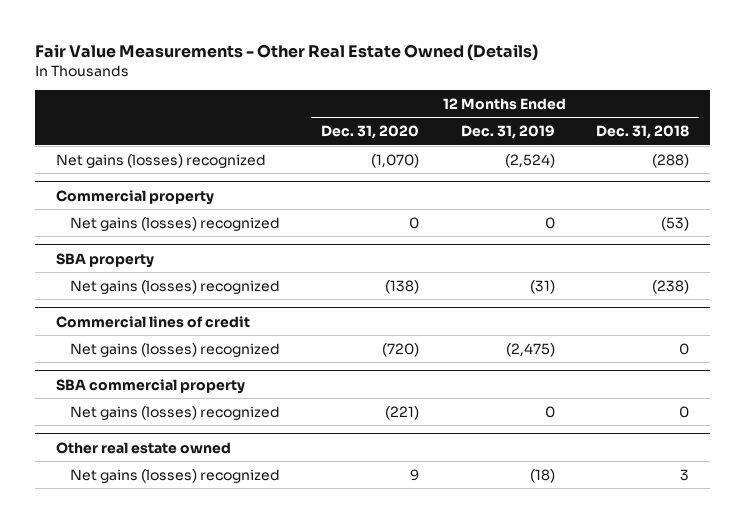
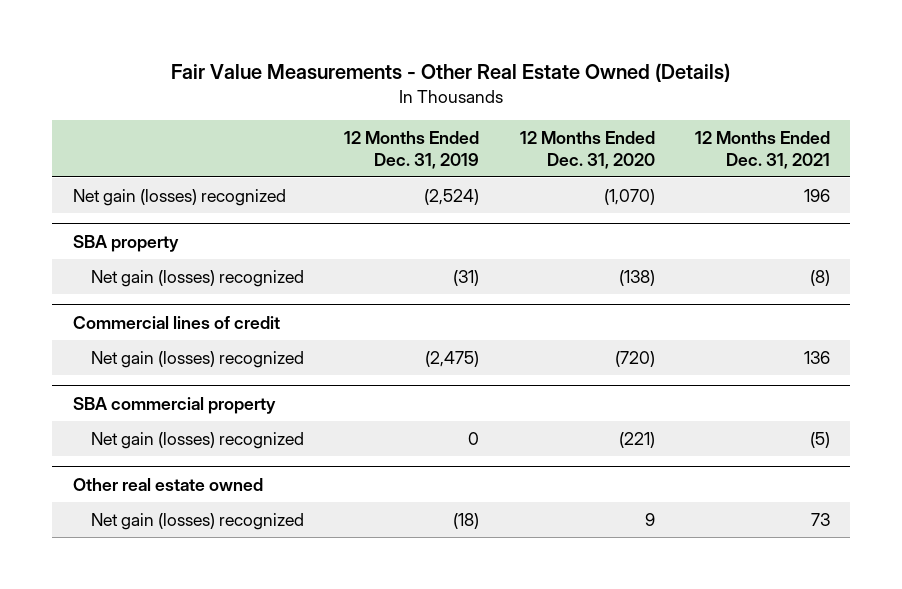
[596,125,690,140] Dec. 31, 2018 -> none
none -> [694,130,830,169] 12 Months Ended Dec. 31, 2021
[56,189,215,205] Commercial property -> none
[69,216,280,231] Net gains (losses) recognized -> none
[56,153,267,168] Net gains (losses) recognized -> [72,188,286,206] Net gain (losses) recognized
[69,279,280,294] Net gains (losses) recognized -> [90,269,304,287] Net gain (losses) recognized
[69,342,280,357] Net gains (losses) recognized -> [90,350,304,368] Net gain (losses) recognized
[69,405,280,420] Net gains (losses) recognized -> [90,431,304,449] Net gain (losses) recognized
[69,468,280,483] Net gains (losses) recognized -> [90,512,304,530] Net gain (losses) recognized

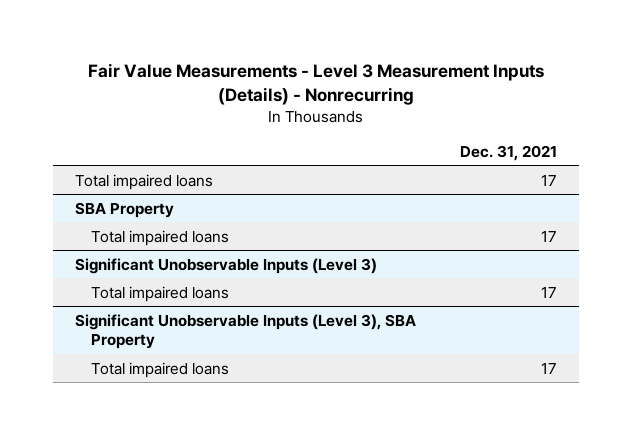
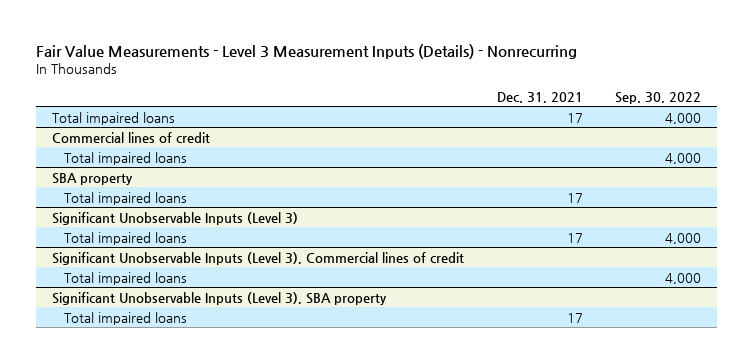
none -> [615,91,702,104] Sep. 30, 2022
[74,201,174,218] SBA Property -> [52,131,211,143] Commercial lines of credit
none -> [63,151,187,165] Total impaired loans
none -> [52,172,134,185] SBA property
none -> [52,251,465,265] Significant Unobservable Inputs (Level 3), Commercial lines of credit
none -> [63,271,187,285] Total impaired loans
[74,313,416,349] Significant Unobservable Inputs (Level 3), SBA Property -> [52,291,388,305] Significant Unobservable Inputs (Level 3), SBA property

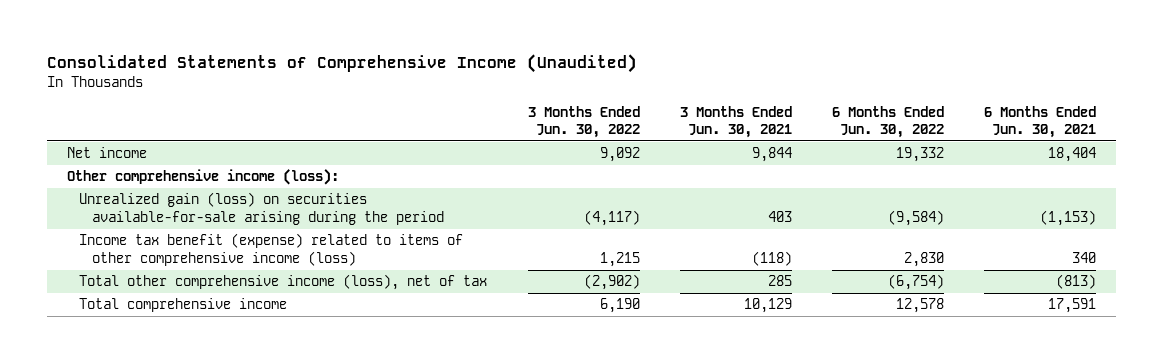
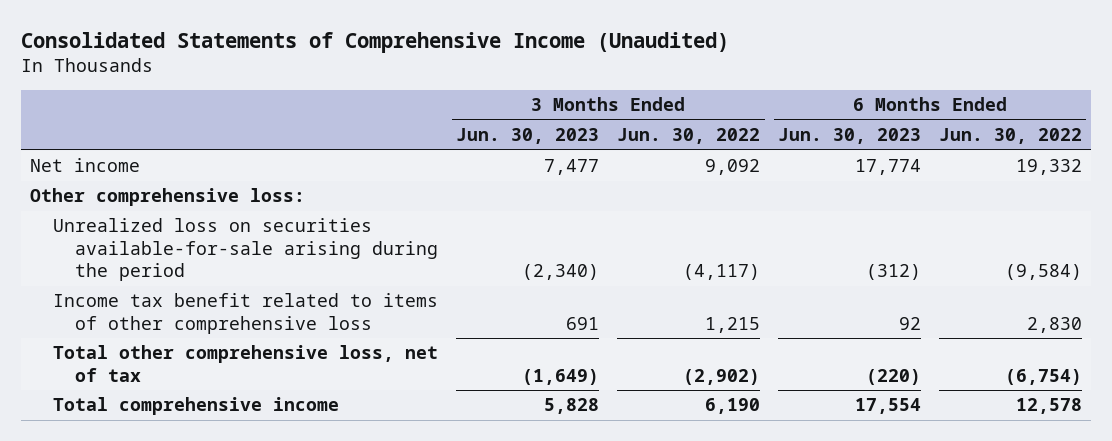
[679,105,792,139] 3 Months Ended Jun. 30, 2021 -> none
[984,105,1097,139] 6 Months Ended Jun. 30, 2021 -> none
none -> [456,128,600,145] Jun. 30, 2023
none -> [778,128,922,145] Jun. 30, 2023
[66,169,339,186] Other comprehensive income (loss): -> [29,188,305,207] Other comprehensive loss:
[79,192,445,225] Unrealized gain (loss) on securities available-for-sale arising during the period -> [52,218,439,282] Unrealized loss on securities available-for-sale arising during the period
[79,233,464,266] Income tax benefit (expense) related to items of other comprehensive income (loss) -> [52,293,438,334] Income tax benefit related to items of other comprehensive loss
[79,274,488,291] Total other comprehensive income (loss), net of tax -> [52,345,438,382] Total other comprehensive loss, net of tax

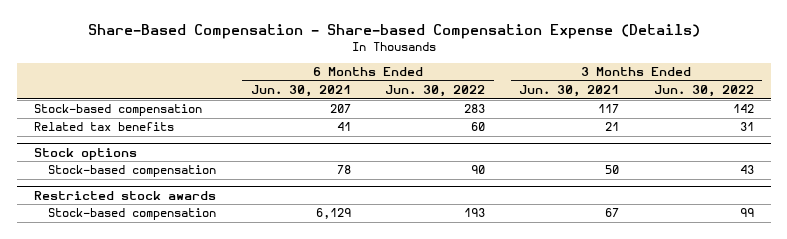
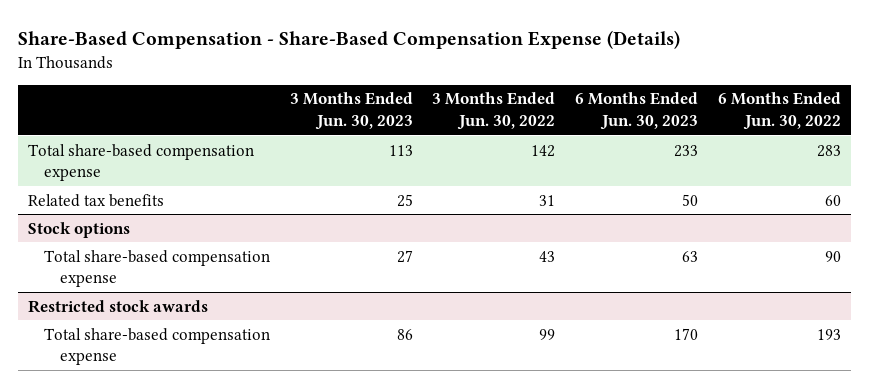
[87,23,700,39] Share-Based Compensation - Share-based Compensation Expense (Details) -> [17,29,680,49] Share-Based Compensation - Share-Based Compensation Expense (Details)
[250,85,351,98] Jun. 30, 2021 -> none
[519,85,620,98] Jun. 30, 2021 -> none
none -> [289,92,413,131] 3 Months Ended Jun. 30, 2023
none -> [575,92,699,131] 6 Months Ended Jun. 30, 2023
[33,104,202,117] Stock-based compensation -> [27,143,254,182] Total share-based compensation expense
[48,165,217,178] Stock-based compensation -> [43,249,270,288] Total share-based compensation expense
[48,208,217,221] Stock-based compensation -> [43,327,270,366] Total share-based compensation expense

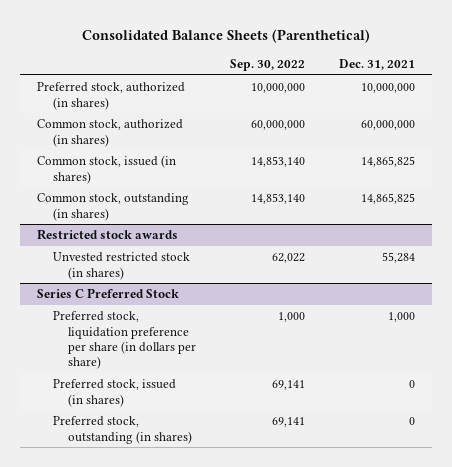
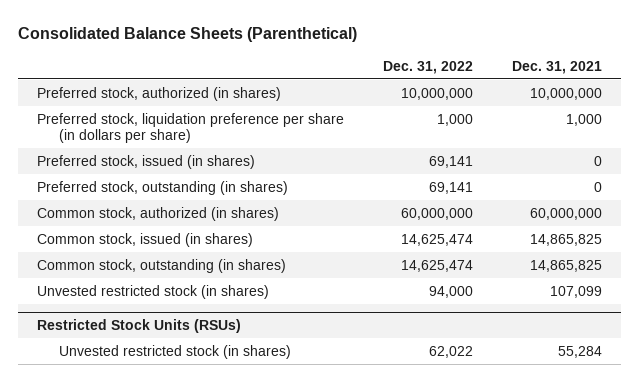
[229,58,305,71] Sep. 30, 2022 -> none
none -> [382,60,473,74] Dec. 31, 2022
none -> [37,112,345,144] Preferred stock, liquidation preference per share (in dollars per share)
none -> [37,154,256,169] Preferred stock, issued (in shares)
none -> [37,180,289,195] Preferred stock, outstanding (in shares)
none -> [37,284,270,299] Unvested restricted stock (in shares)
[37,229,179,241] Restricted stock awards -> [37,318,242,333] Restricted Stock Units (RSUs)
[37,288,180,299] Series C Preferred Stock -> none
[52,311,196,370] Preferred stock, liquidation preference per share (in dollars per share) -> none
[52,379,176,407] Preferred stock, issued (in shares) -> none
[52,416,192,444] Preferred stock, outstanding (in shares) -> none

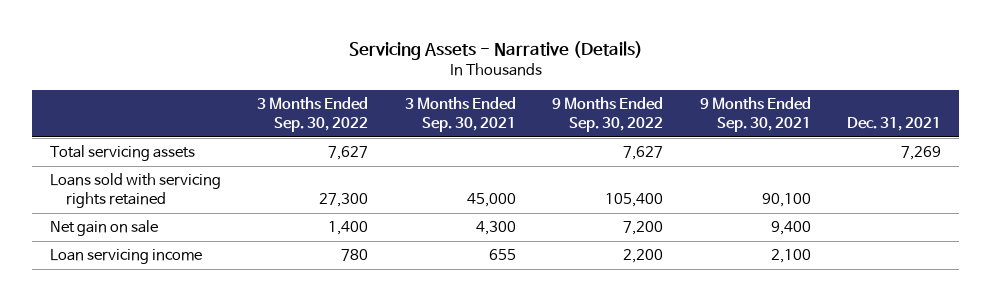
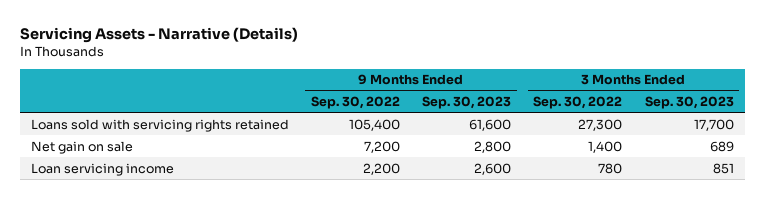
[404,97,516,133] 3 Months Ended Sep. 30, 2021 -> none
[699,97,811,133] 9 Months Ended Sep. 30, 2021 -> none
[847,117,942,132] Dec. 31, 2021 -> none
none -> [422,96,512,110] Sep. 30, 2023
none -> [644,96,734,110] Sep. 30, 2023
[49,145,195,162] Total servicing assets -> none

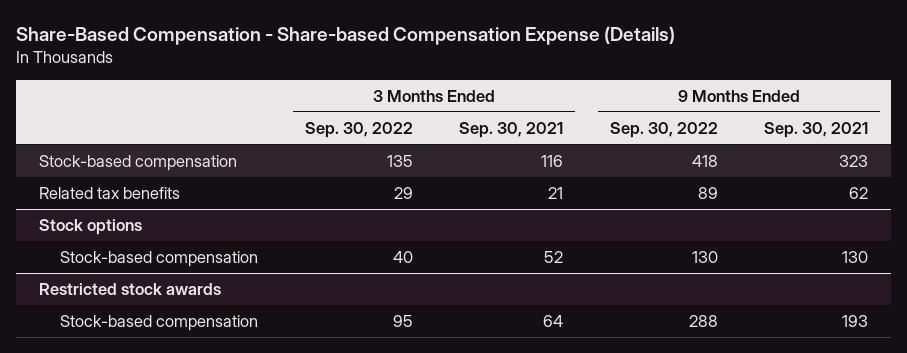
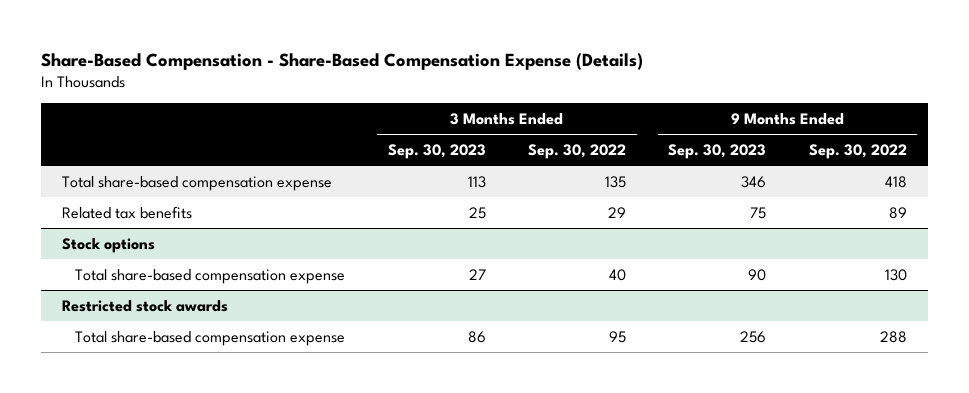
[15,26,675,46] Share-Based Compensation - Share-based Compensation Expense (Details) -> [40,52,643,70] Share-Based Compensation - Share-Based Compensation Expense (Details)
[459,121,564,138] Sep. 30, 2021 -> none
[764,121,869,138] Sep. 30, 2021 -> none
none -> [387,143,486,159] Sep. 30, 2023
none -> [668,143,767,159] Sep. 30, 2023
[38,155,237,172] Stock-based compensation -> [62,175,333,191] Total share-based compensation expense
[60,251,259,268] Stock-based compensation -> [75,268,346,284] Total share-based compensation expense
[60,315,259,332] Stock-based compensation -> [75,330,346,346] Total share-based compensation expense

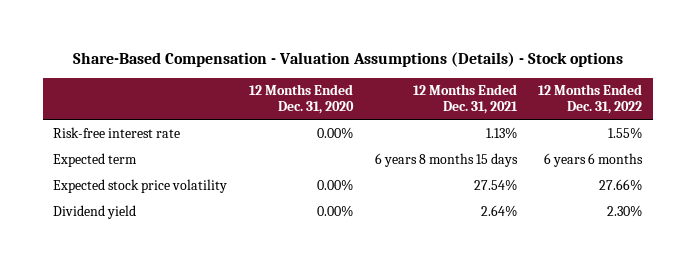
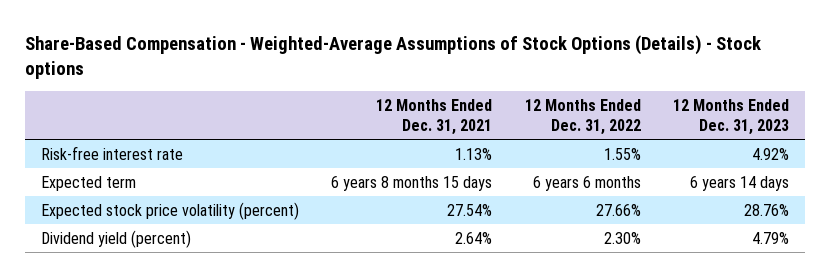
[72,51,623,67] Share-Based Compensation - Valuation Assumptions (Details) - Stock options -> [24,34,761,79] Share-Based Compensation - Weighted-Average Assumptions of Stock Options (Details) - Stock options
[249,84,355,114] 12 Months Ended Dec. 31, 2020 -> none
none -> [673,99,790,136] 12 Months Ended Dec. 31, 2023
[53,178,228,193] Expected stock price volatility -> [40,202,299,221] Expected stock price volatility (percent)
[53,204,137,219] Dividend yield -> [40,230,191,249] Dividend yield (percent)

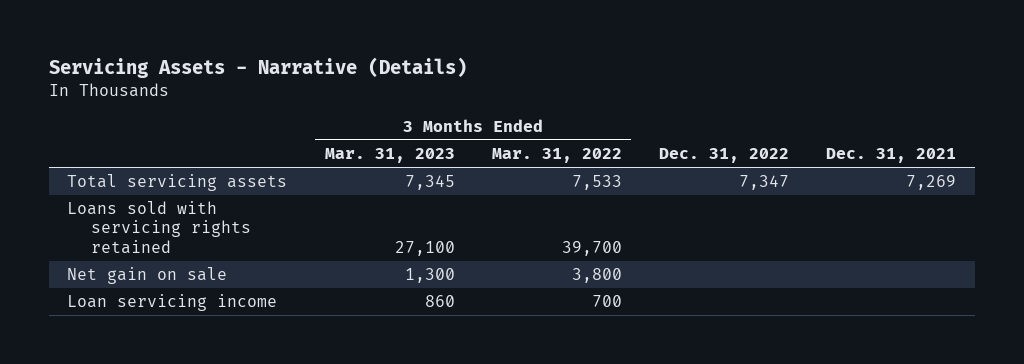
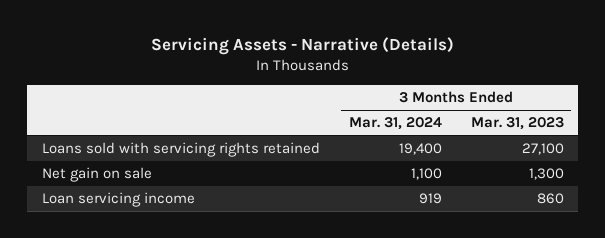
[491,148,622,164] Mar. 31, 2022 -> none
[658,148,789,164] Dec. 31, 2022 -> none
[826,148,957,164] Dec. 31, 2021 -> none
none -> [348,117,442,131] Mar. 31, 2024
[67,174,288,192] Total servicing assets -> none

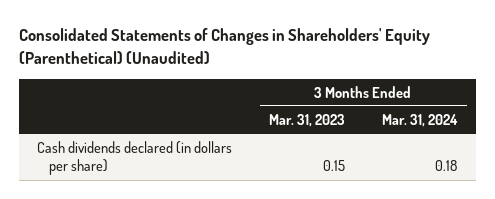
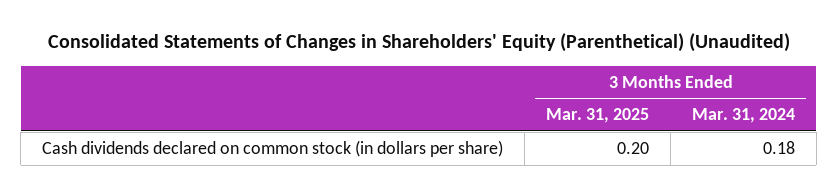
[269,113,346,127] Mar. 31, 2023 -> none
none -> [546,108,650,124] Mar. 31, 2025
[37,141,233,176] Cash dividends declared (in dollars per share) -> [42,140,504,158] Cash dividends declared on common stock (in dollars per share)

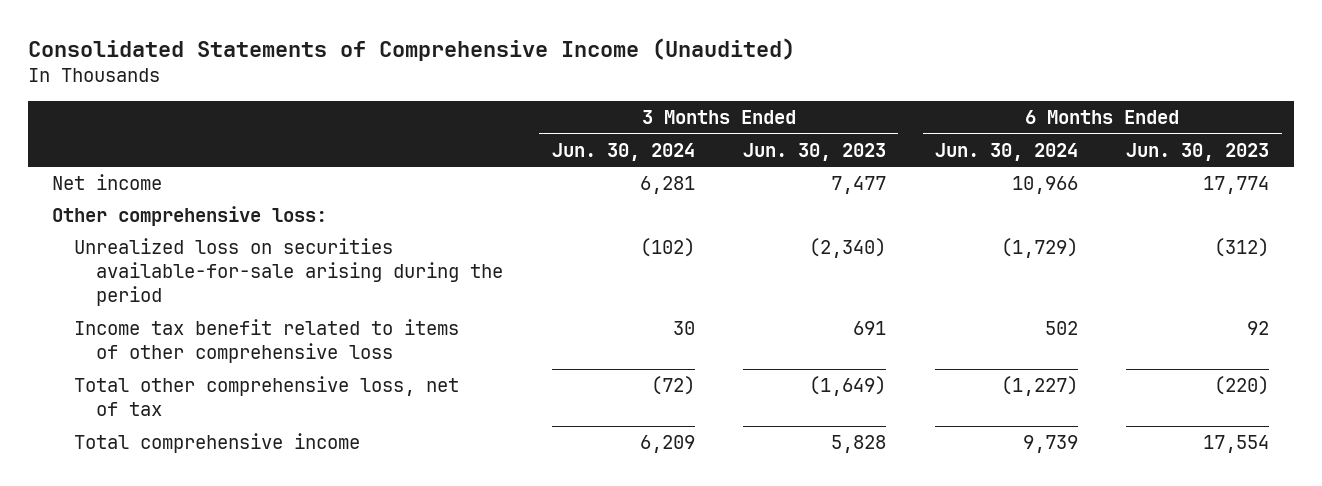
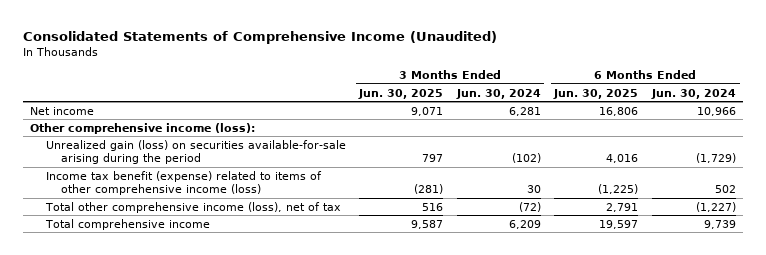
[743,142,887,161] Jun. 30, 2023 -> none
[1126,142,1270,161] Jun. 30, 2023 -> none
none -> [358,88,444,99] Jun. 30, 2025
none -> [553,88,639,99] Jun. 30, 2025
[52,206,328,227] Other comprehensive loss: -> [30,122,256,134] Other comprehensive income (loss):
[74,238,503,307] Unrealized loss on securities available-for-sale arising during the period -> [45,139,346,165] Unrealized gain (loss) on securities available-for-sale arising during the period
[74,319,460,364] Income tax benefit related to items of other comprehensive loss -> [45,170,322,196] Income tax benefit (expense) related to items of other comprehensive income (loss)
[74,376,460,417] Total other comprehensive loss, net of tax -> [44,201,341,213] Total other comprehensive income (loss), net of tax

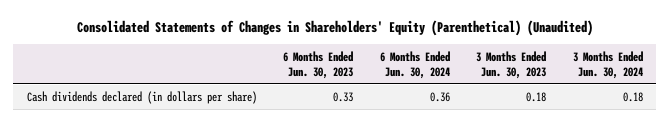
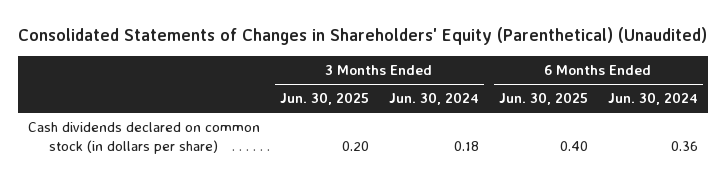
[283,50,354,79] 6 Months Ended Jun. 30, 2023 -> none
[476,50,547,79] 3 Months Ended Jun. 30, 2023 -> none
none -> [280,92,370,106] Jun. 30, 2025
none -> [498,92,588,106] Jun. 30, 2025
[26,91,257,105] Cash dividends declared (in dollars per share) -> [28,122,261,154] Cash dividends declared on common stock (in dollars per share)

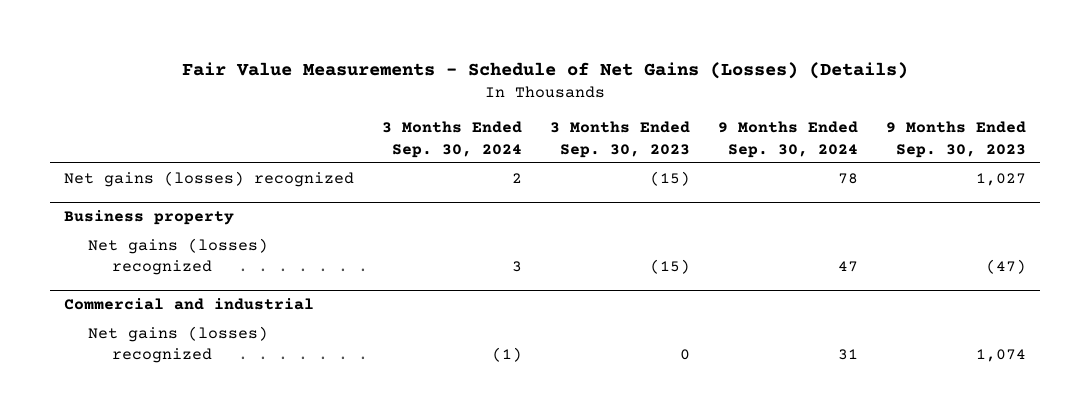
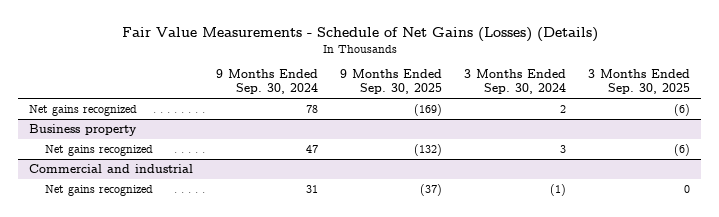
[550,121,691,158] 3 Months Ended Sep. 30, 2023 -> none
[886,121,1027,158] 9 Months Ended Sep. 30, 2023 -> none
none -> [339,69,442,95] 9 Months Ended Sep. 30, 2025
none -> [587,69,690,95] 3 Months Ended Sep. 30, 2025
[64,170,355,187] Net gains (losses) recognized -> [29,104,138,116] Net gains recognized
[87,237,268,275] Net gains (losses) recognized -> [44,144,153,156] Net gains recognized
[87,325,268,363] Net gains (losses) recognized -> [44,184,153,196] Net gains recognized

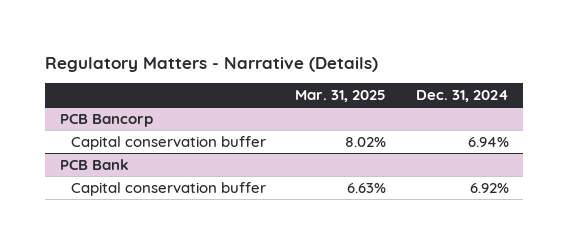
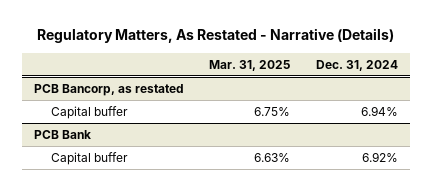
[45,56,379,72] Regulatory Matters - Narrative (Details) -> [36,28,394,44] Regulatory Matters, As Restated - Narrative (Details)
[60,113,154,127] PCB Bancorp -> [34,83,185,96] PCB Bancorp, as restated
[71,135,267,150] Capital conservation buffer -> [50,105,128,119] Capital buffer
[345,136,387,147] 8.02% -> [254,106,291,116] 6.75%
[71,181,267,196] Capital conservation buffer -> [50,151,128,165] Capital buffer

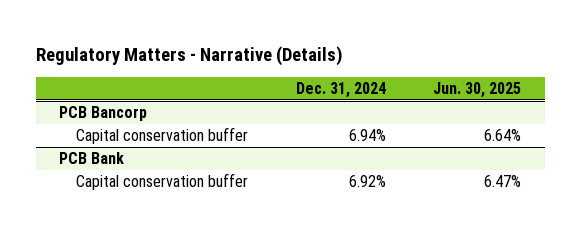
[36,28,394,44] Regulatory Matters, As Restated - Narrative (Details) -> [35,45,343,66] Regulatory Matters - Narrative (Details)
[209,59,291,71] Mar. 31, 2025 -> none
none -> [432,81,521,98] Jun. 30, 2025
[34,83,185,96] PCB Bancorp, as restated -> [59,106,148,122] PCB Bancorp
[50,105,128,119] Capital buffer -> [76,127,249,145] Capital conservation buffer
[50,151,128,165] Capital buffer -> [76,173,249,191] Capital conservation buffer

